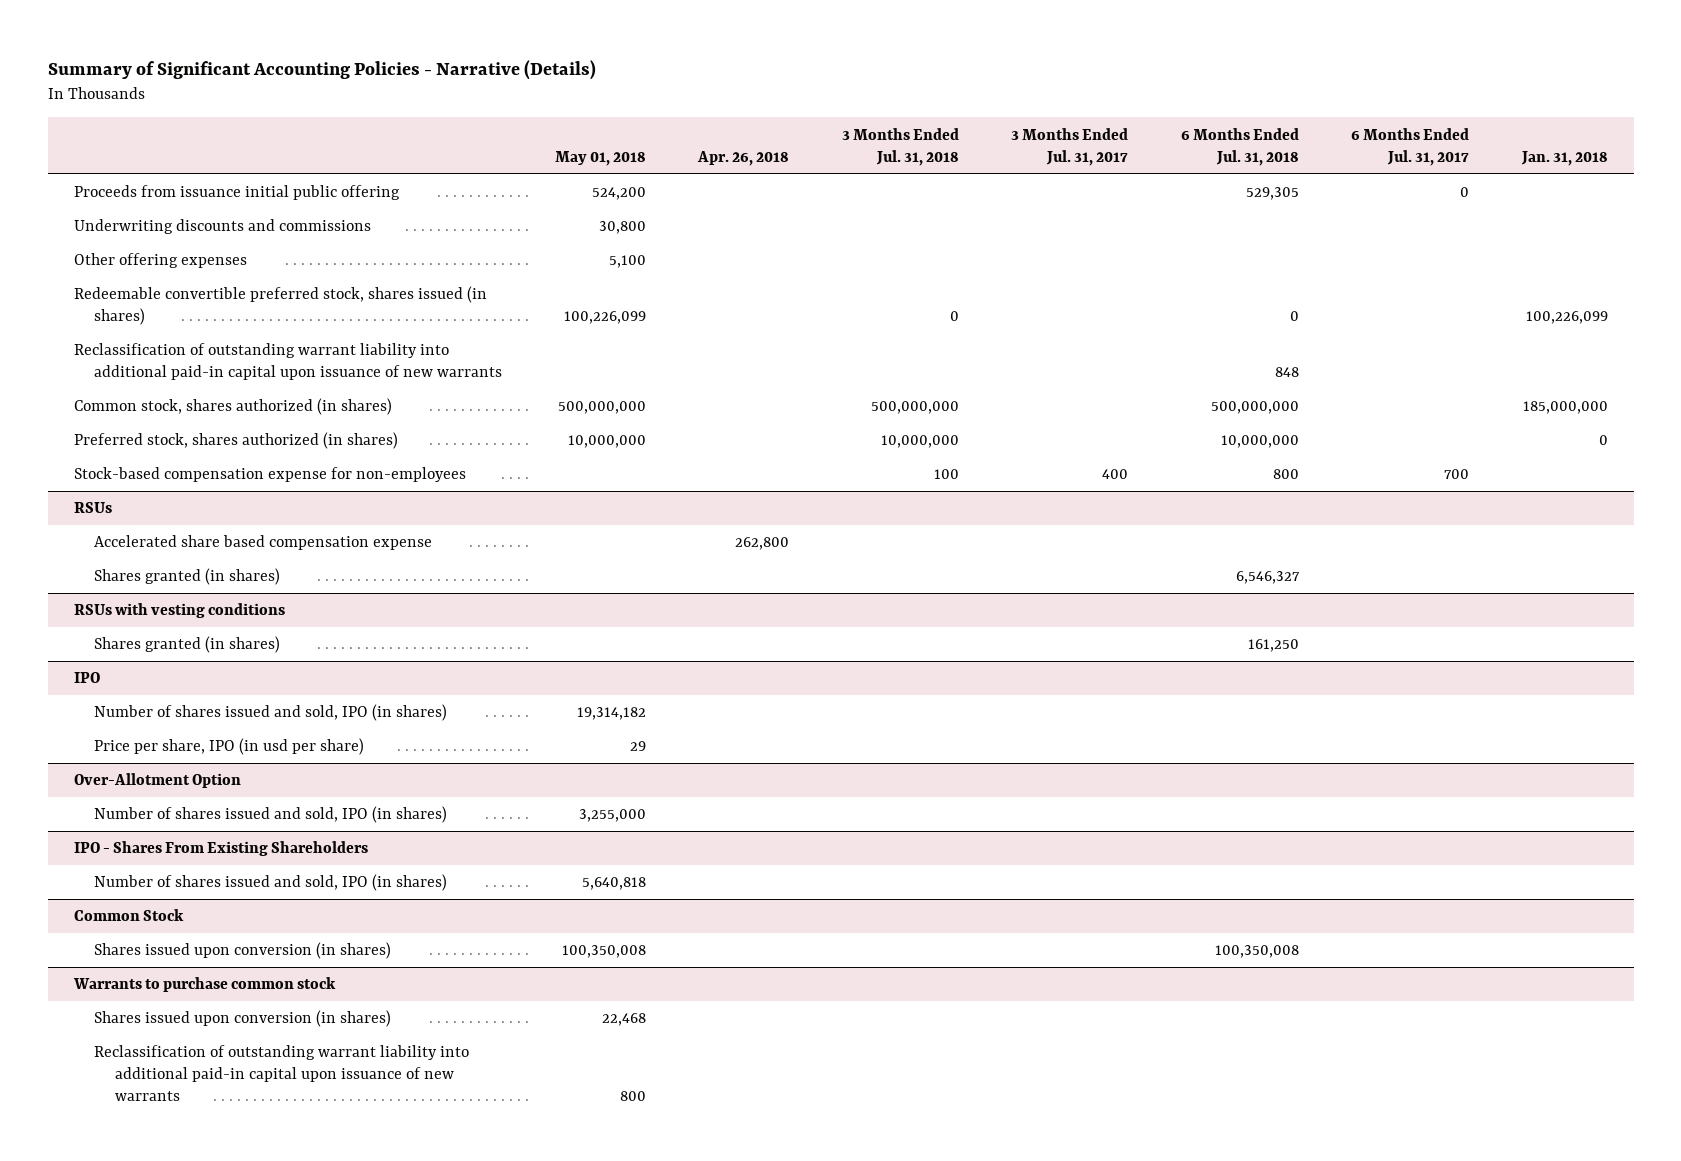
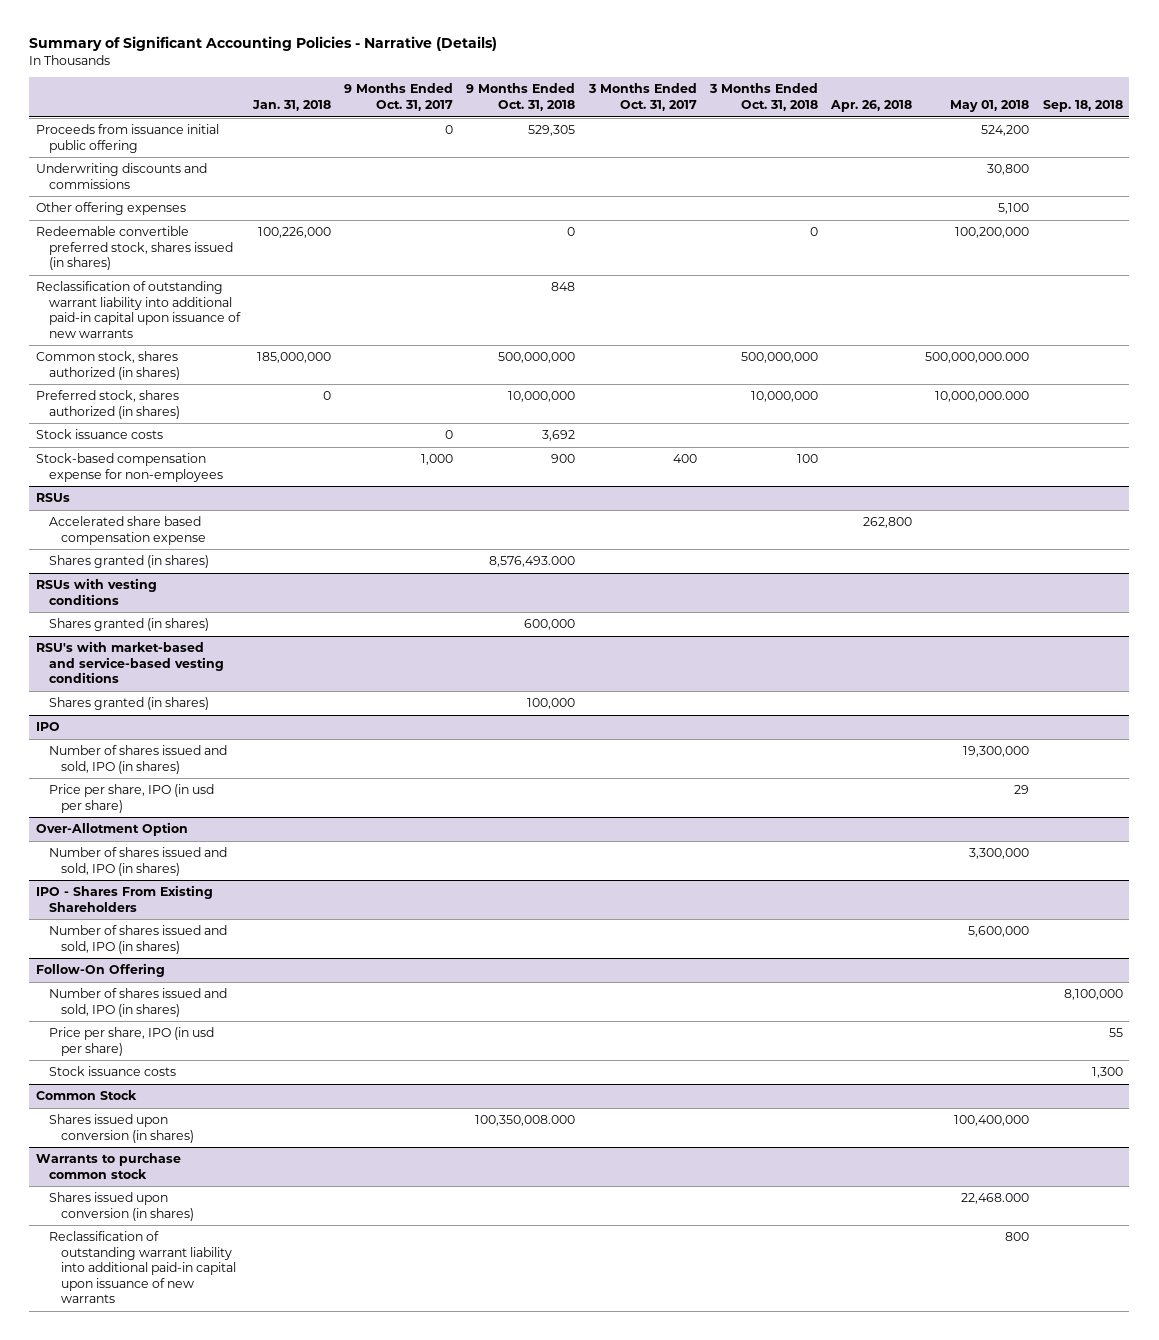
[841,127,959,166] 3 Months Ended Jul. 31, 2018 -> none
[1011,127,1129,166] 3 Months Ended Jul. 31, 2017 -> none
[1180,127,1299,166] 6 Months Ended Jul. 31, 2018 -> none
[1351,127,1470,166] 6 Months Ended Jul. 31, 2017 -> none
none -> [344,83,454,111] 9 Months Ended Oct. 31, 2017
none -> [466,83,576,111] 9 Months Ended Oct. 31, 2018
none -> [587,83,697,111] 3 Months Ended Oct. 31, 2017
none -> [708,83,818,111] 3 Months Ended Oct. 31, 2018
none -> [1042,99,1123,112] Sep. 18, 2018
[563,311,646,325] 100,226,099 -> [955,227,1030,239] 100,200,000
[1525,311,1608,325] 100,226,099 -> [257,227,331,239] 100,226,000
[557,401,646,415] 500,000,000 -> [925,352,1030,364] 500,000,000.000
[567,435,646,449] 10,000,000 -> [935,391,1030,403] 10,000,000.000
none -> [35,429,163,440] Stock issuance costs
none -> [35,641,224,684] RSU's with market-based and service-based vesting conditions
none -> [48,697,209,711] Shares granted (in shares)
[576,707,646,721] 19,314,182 -> [963,746,1030,758] 19,300,000
[578,809,646,823] 3,255,000 -> [969,848,1030,860] 3,300,000
[581,877,646,891] 5,640,818 -> [968,926,1030,938] 5,600,000
none -> [35,963,165,978] Follow-On Offering
none -> [48,988,227,1017] Number of shares issued and sold, IPO (in shares)
none -> [48,1027,214,1056] Price per share, IPO (in usd per share)
none -> [48,1066,176,1077] Stock issuance costs
[561,945,646,959] 100,350,008 -> [954,1115,1030,1127] 100,400,000
[601,1013,646,1027] 22,468 -> [961,1193,1030,1205] 22,468.000

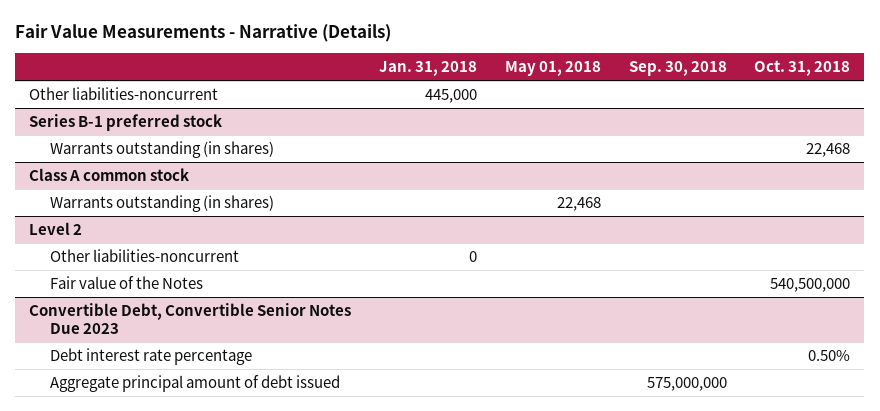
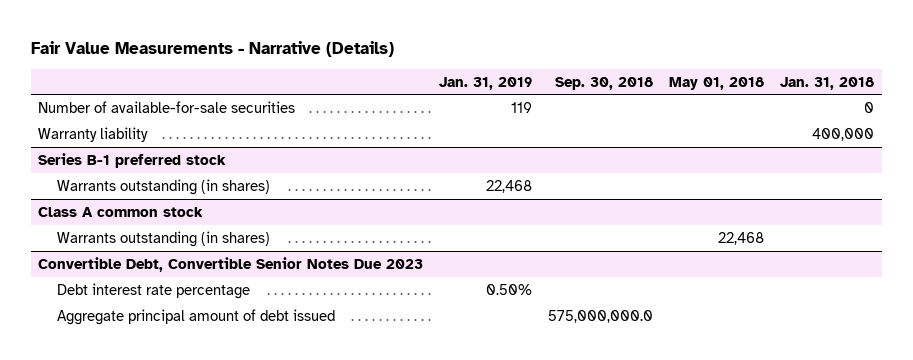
[754,60,851,77] Oct. 31, 2018 -> none
none -> [439,76,533,90] Jan. 31, 2019
[29,86,219,100] Other liabilities-noncurrent -> none
none -> [38,100,296,113] Number of available-for-sale securities
none -> [38,126,149,142] Warranty liability
[29,221,83,235] Level 2 -> none
[49,248,239,262] Other liabilities-noncurrent -> none
[49,275,203,289] Fair value of the Notes -> none
[646,376,727,391] 575,000,000 -> [548,309,654,323] 575,000,000.0

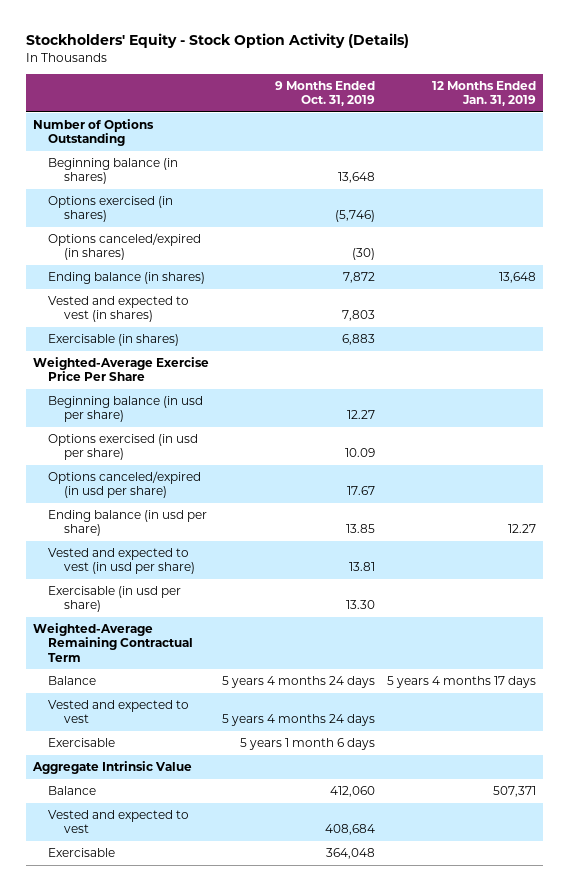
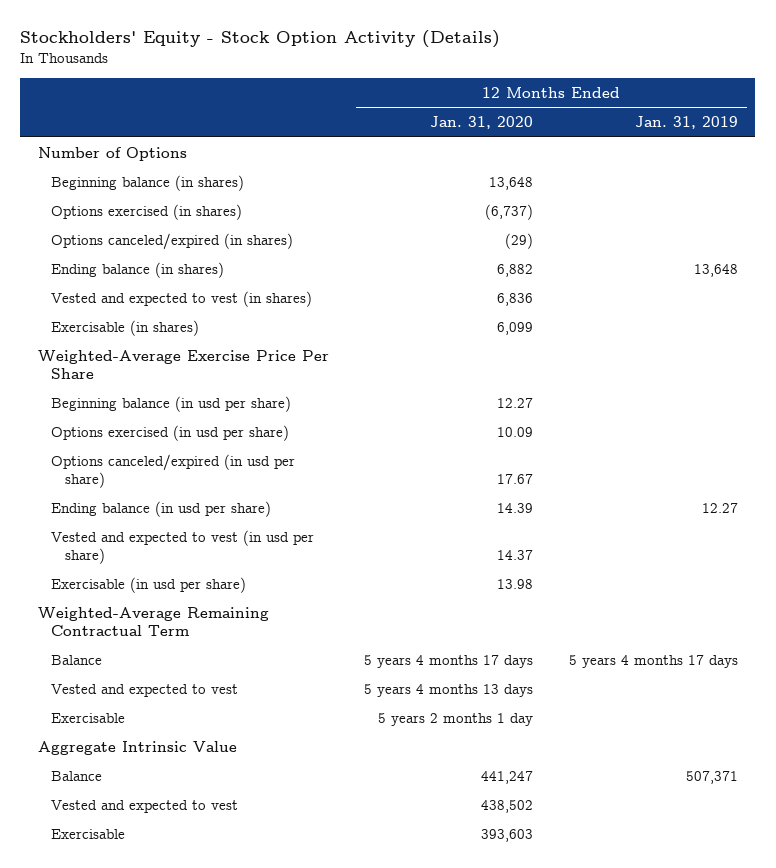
[274,80,375,107] 9 Months Ended Oct. 31, 2019 -> none
none -> [430,116,534,130] Jan. 31, 2020
[32,119,154,147] Number of Options Outstanding -> [38,146,188,161] Number of Options

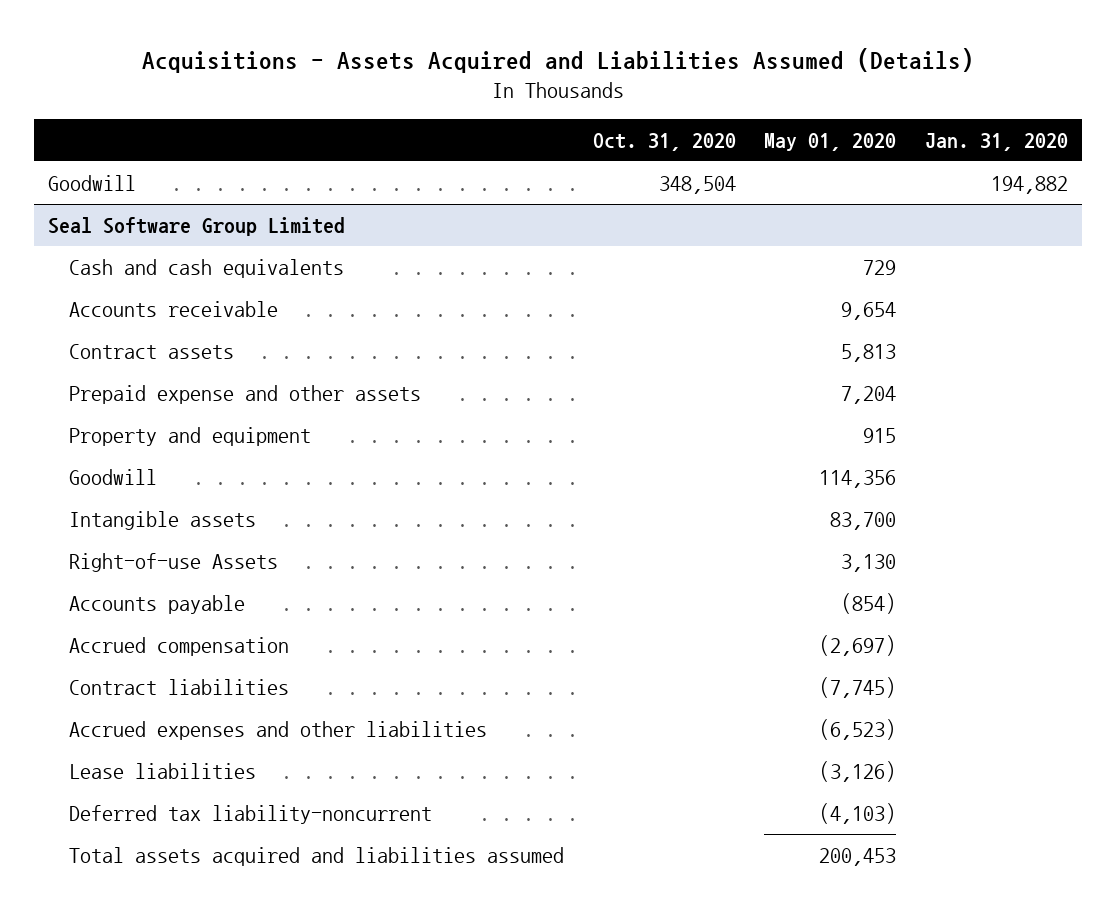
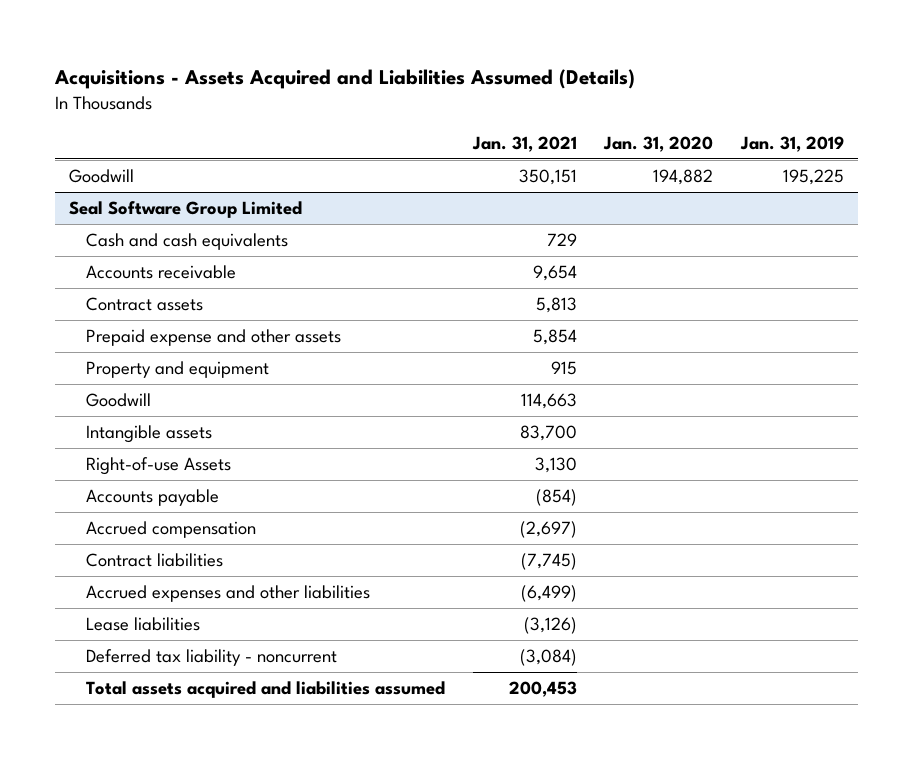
[592,132,736,151] Oct. 31, 2020 -> none
[764,132,897,151] May 01, 2020 -> none
none -> [471,135,577,152] Jan. 31, 2021
none -> [739,135,844,152] Jan. 31, 2019
[69,804,433,824] Deferred tax liability-noncurrent -> [86,648,338,666] Deferred tax liability - noncurrent

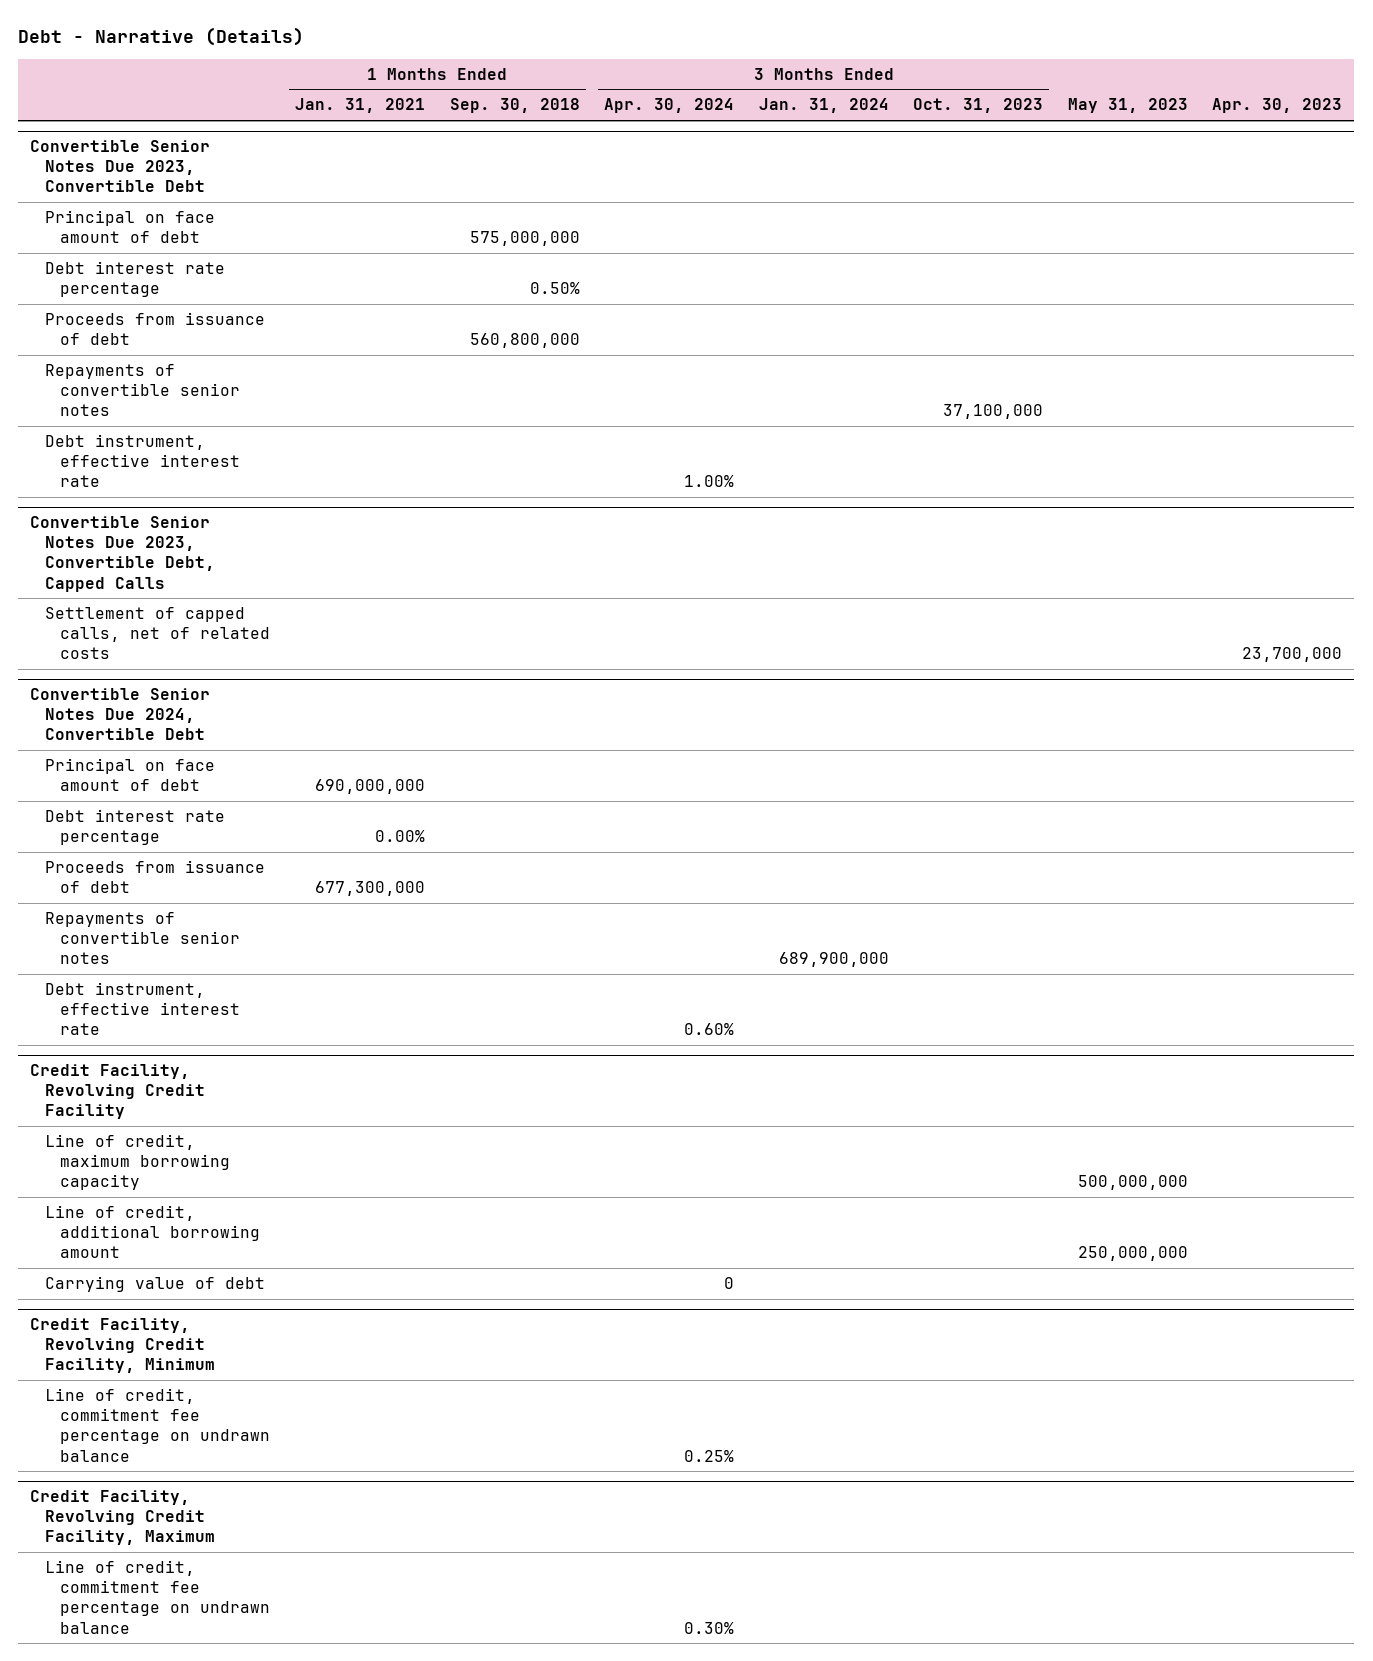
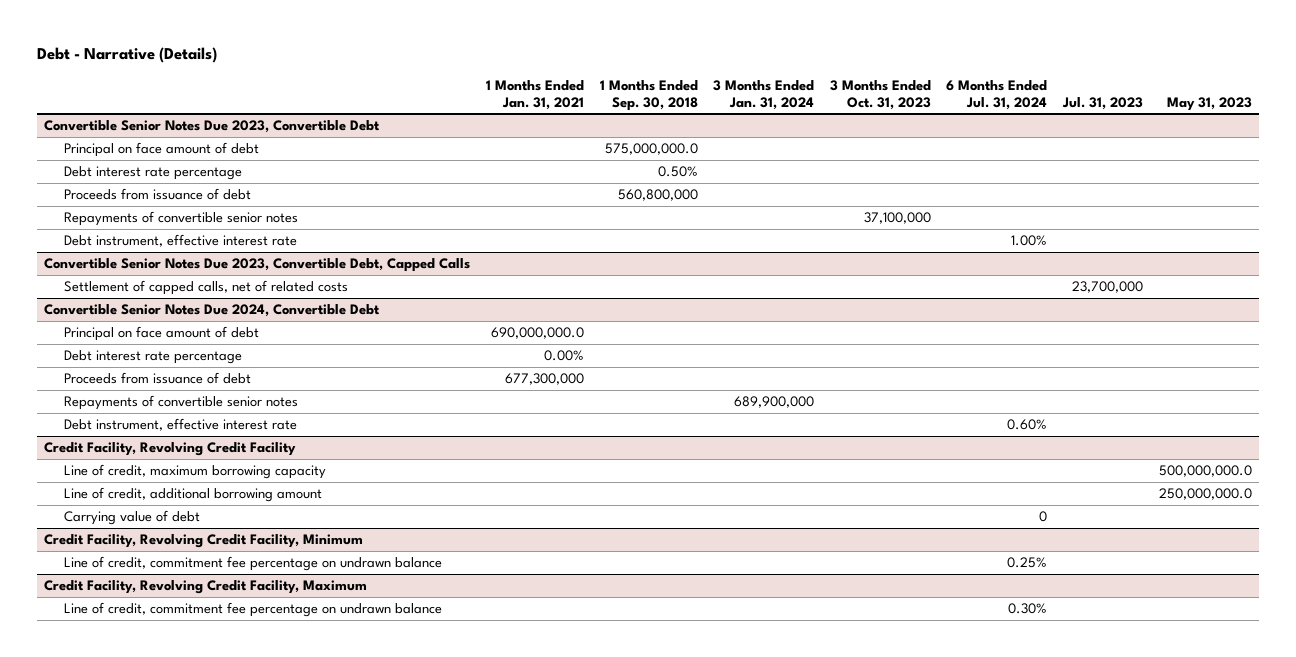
[604,98,735,114] Apr. 30, 2024 -> none
[1212,98,1343,114] Apr. 30, 2023 -> none
none -> [946,79,1048,110] 6 Months Ended Jul. 31, 2024
none -> [1062,96,1144,110] Jul. 31, 2023
[469,231,580,247] 575,000,000 -> [604,143,698,156] 575,000,000.0
[315,779,426,795] 690,000,000 -> [491,327,585,340] 690,000,000.0
[1077,1175,1188,1191] 500,000,000 -> [1158,465,1252,478] 500,000,000.0
[1077,1246,1188,1262] 250,000,000 -> [1158,488,1252,501] 250,000,000.0

